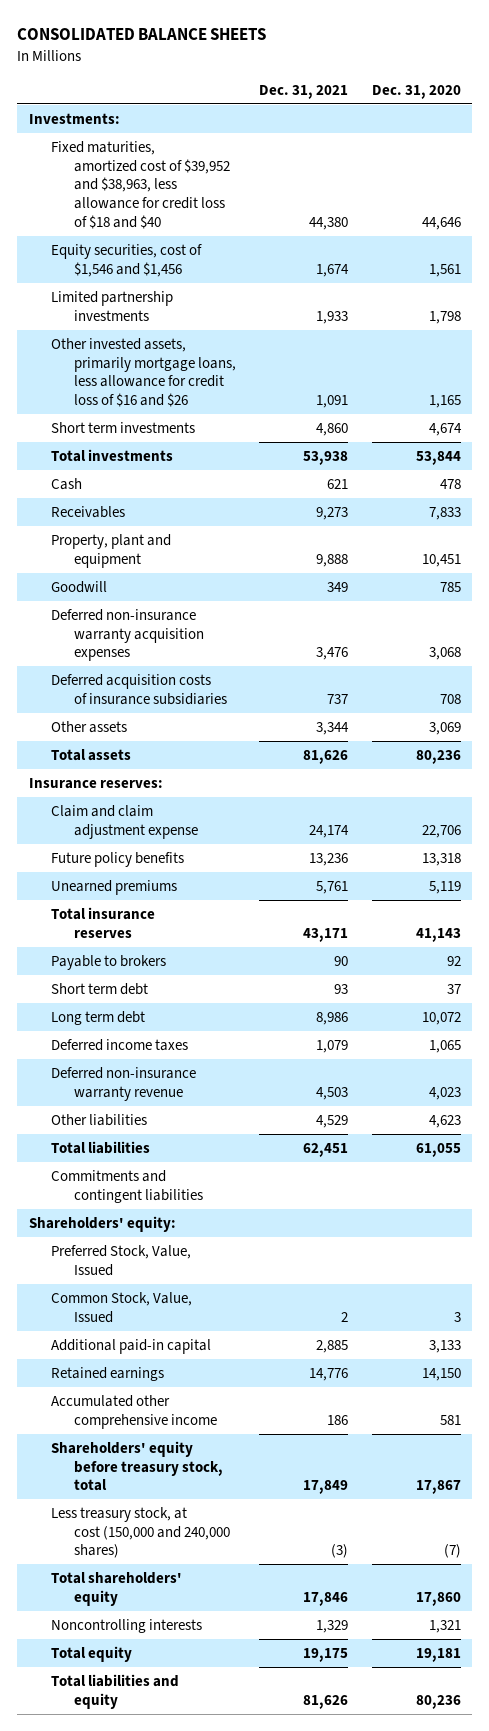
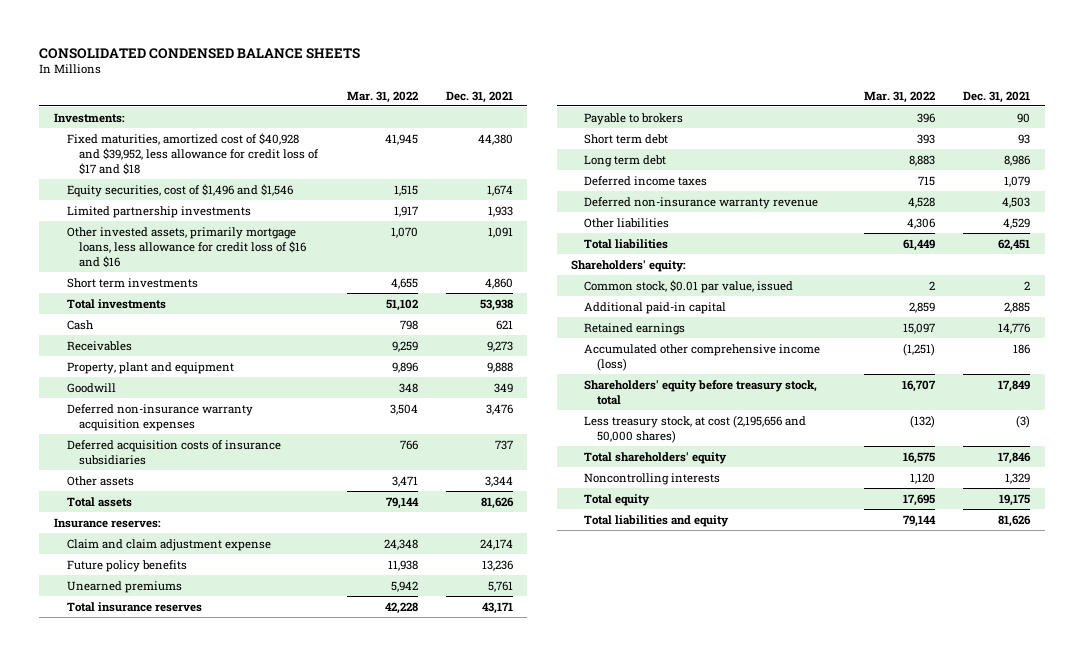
[17,28,267,41] CONSOLIDATED BALANCE SHEETS -> [39,47,361,59] CONSOLIDATED CONDENSED BALANCE SHEETS
[371,84,461,99] Dec. 31, 2020 -> none
none -> [346,90,418,103] Mar. 31, 2022
[51,140,231,229] Fixed maturities, amortized cost of $39,952 and $38,963, less allowance for credit loss of $18 and $40 -> [66,132,320,175] Fixed maturities, amortized cost of $40,928 and $39,952, less allowance for credit loss of $17 and $18
[51,243,203,277] Equity securities, cost of $1,546 and $1,456 -> [66,183,293,197] Equity securities, cost of $1,496 and $1,546
[51,337,237,408] Other invested assets, primarily mortgage loans, less allowance for credit loss of $16 and $26 -> [66,226,307,268] Other invested assets, primarily mortgage loans, less allowance for credit loss of $16 and $16
[51,1169,204,1203] Commitments and contingent liabilities -> none
[51,1244,192,1276] Preferred Stock, Value, Issued -> none
[51,1291,193,1323] Common Stock, Value, Issued -> [583,279,793,293] Common stock, $0.01 par value, issued
[51,1394,218,1429] Accumulated other comprehensive income -> [583,343,820,371] Accumulated other comprehensive income (loss)
[51,1506,231,1559] Less treasury stock, at cost (150,000 and 240,000 shares) -> [583,414,806,443] Less treasury stock, at cost (2,195,656 and 50,000 shares)

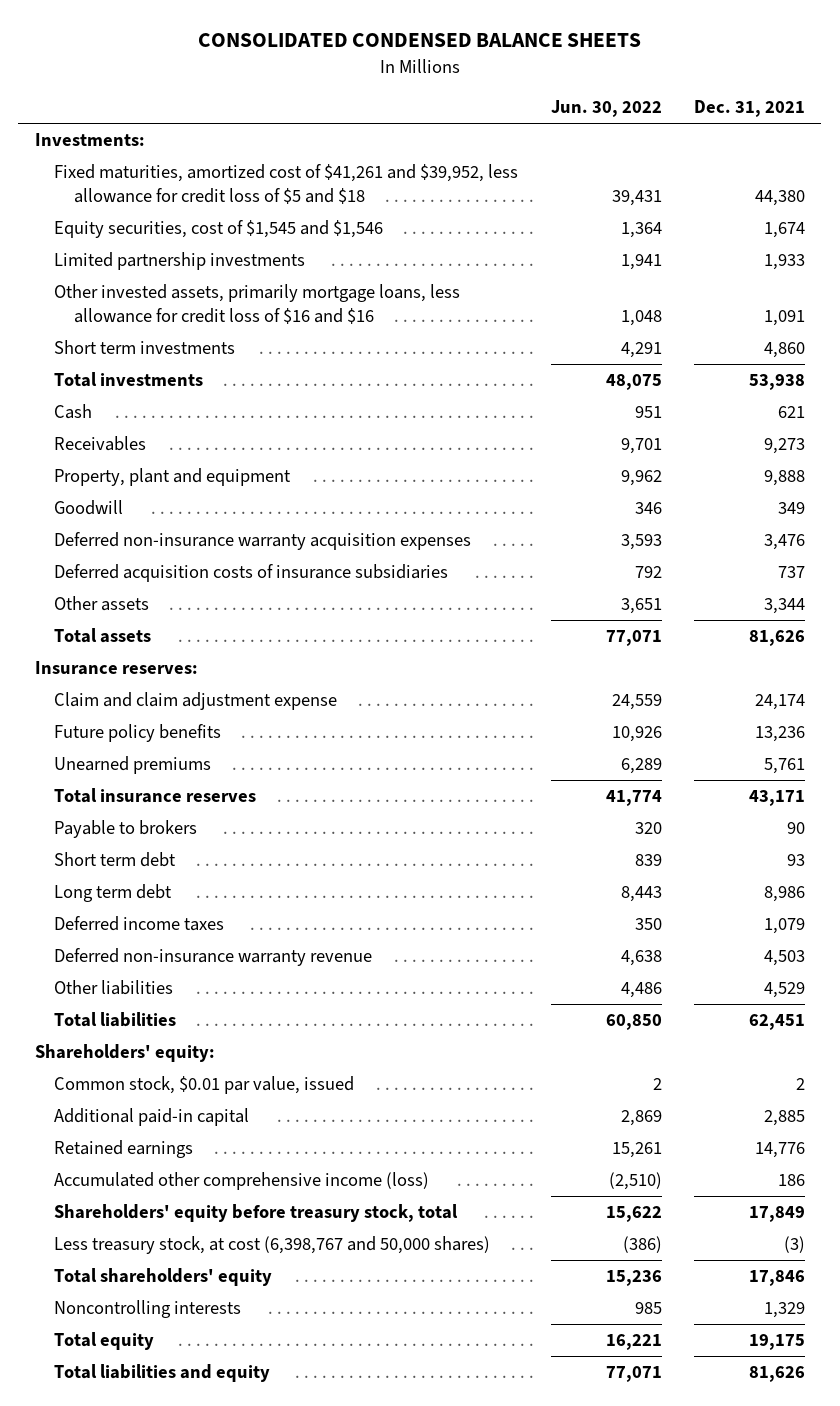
[346,90,418,103] Mar. 31, 2022 -> none
none -> [550,100,662,118] Jun. 30, 2022
[66,132,320,175] Fixed maturities, amortized cost of $40,928 and $39,952, less allowance for credit loss of $17 and $18 -> [54,164,519,205] Fixed maturities, amortized cost of $41,261 and $39,952, less allowance for credit loss of $5 and $18
[66,183,293,197] Equity securities, cost of $1,496 and $1,546 -> [54,220,384,239] Equity securities, cost of $1,545 and $1,546
[583,414,806,443] Less treasury stock, at cost (2,195,656 and 50,000 shares) -> [54,1236,491,1255] Less treasury stock, at cost (6,398,767 and 50,000 shares)

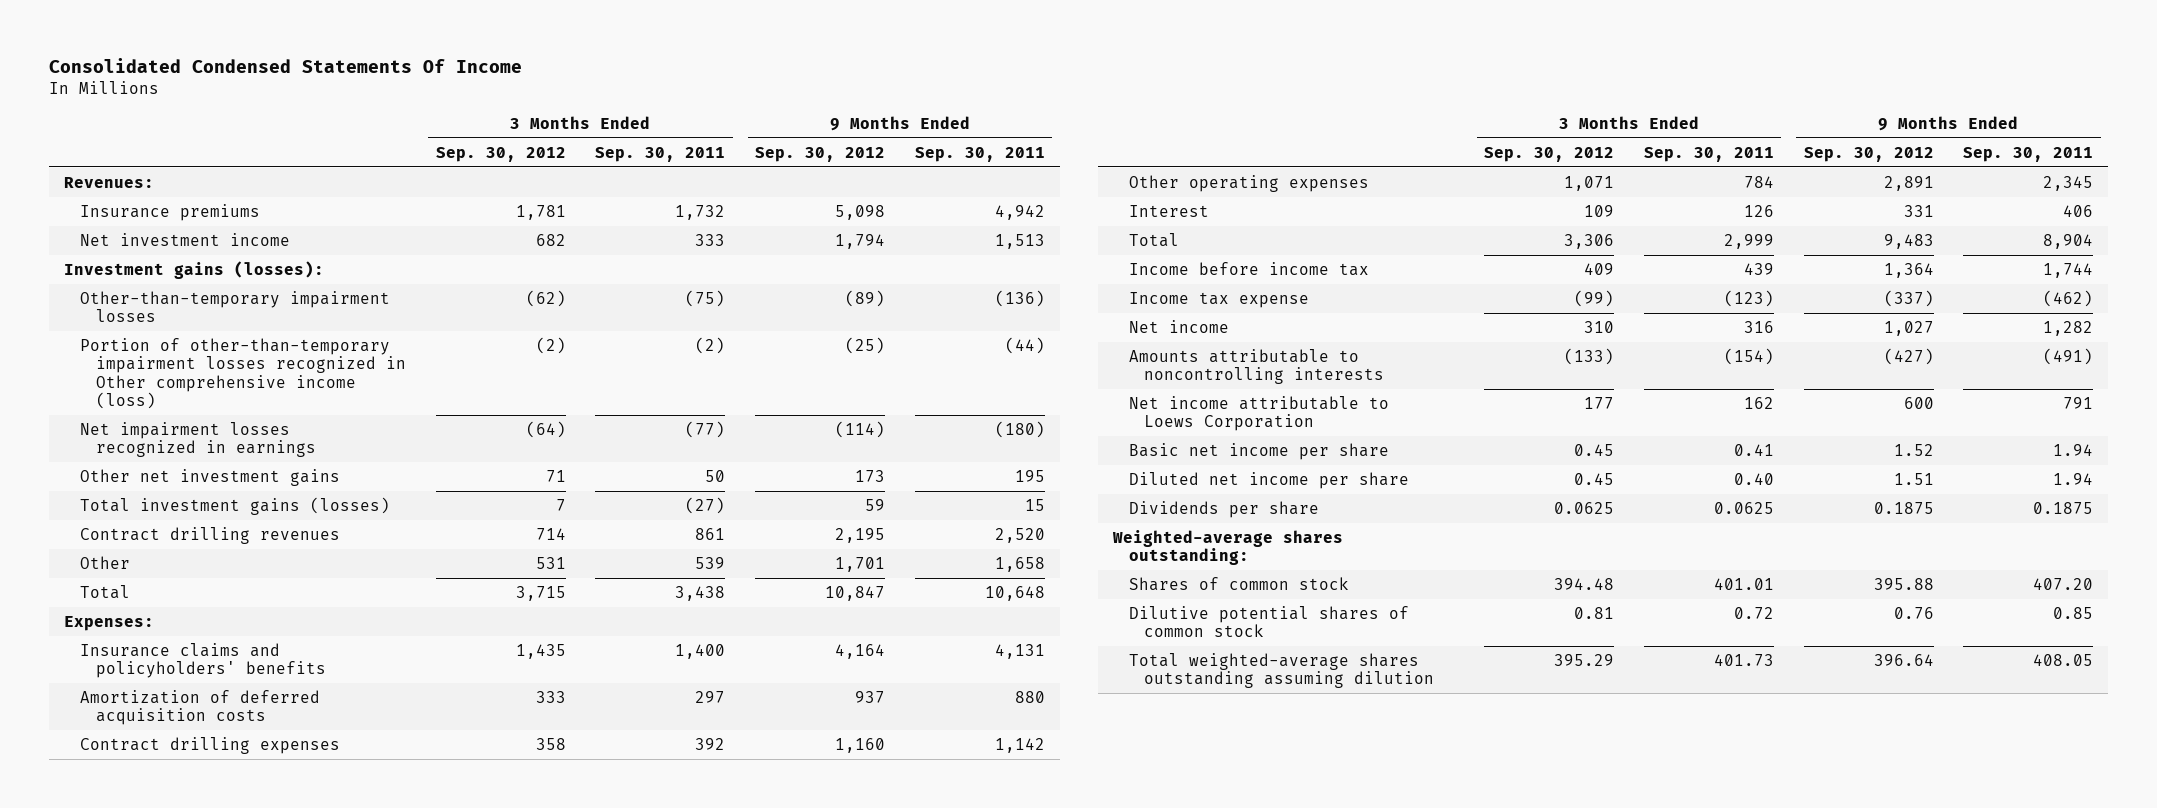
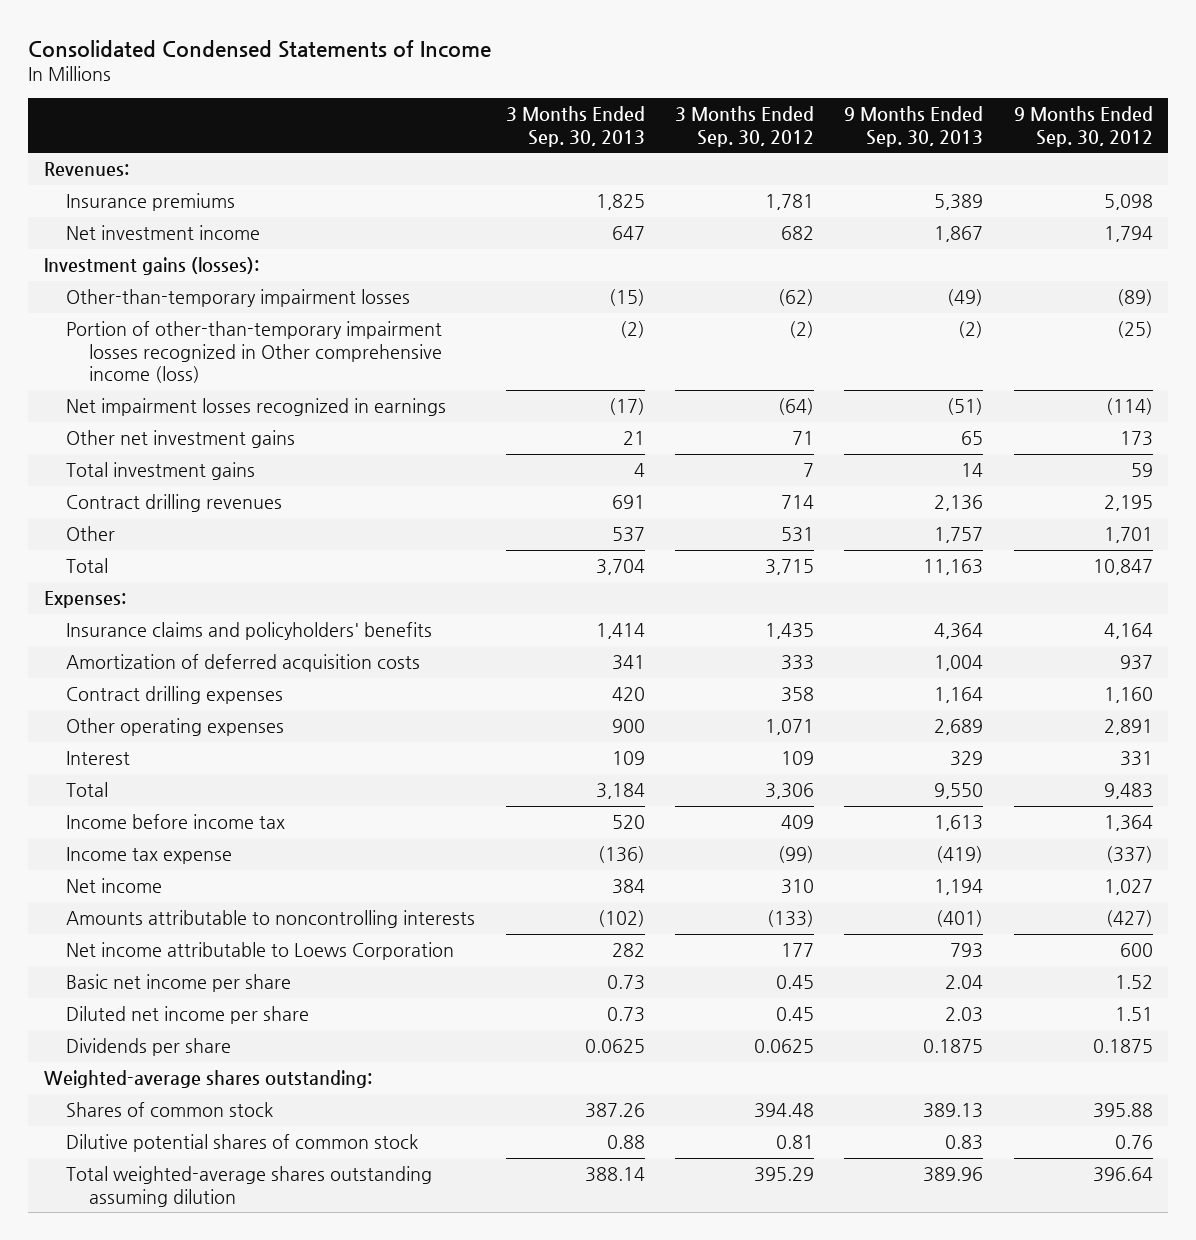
[49,58,523,74] Consolidated Condensed Statements Of Income -> [28,40,492,59] Consolidated Condensed Statements of Income
[595,146,726,162] Sep. 30, 2011 -> none
[914,146,1045,162] Sep. 30, 2011 -> none
none -> [505,106,645,147] 3 Months Ended Sep. 30, 2013
none -> [844,106,984,147] 9 Months Ended Sep. 30, 2013
[79,496,390,515] Total investment gains (losses) -> [66,462,256,481] Total investment gains

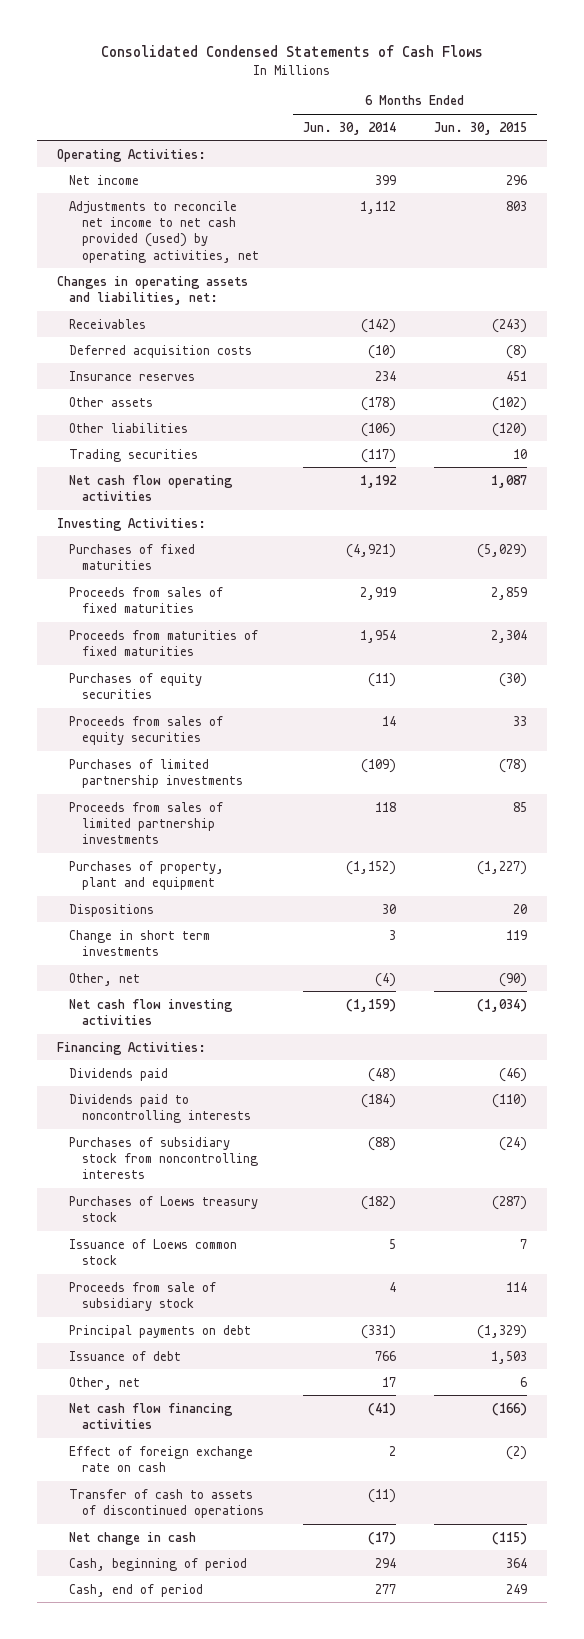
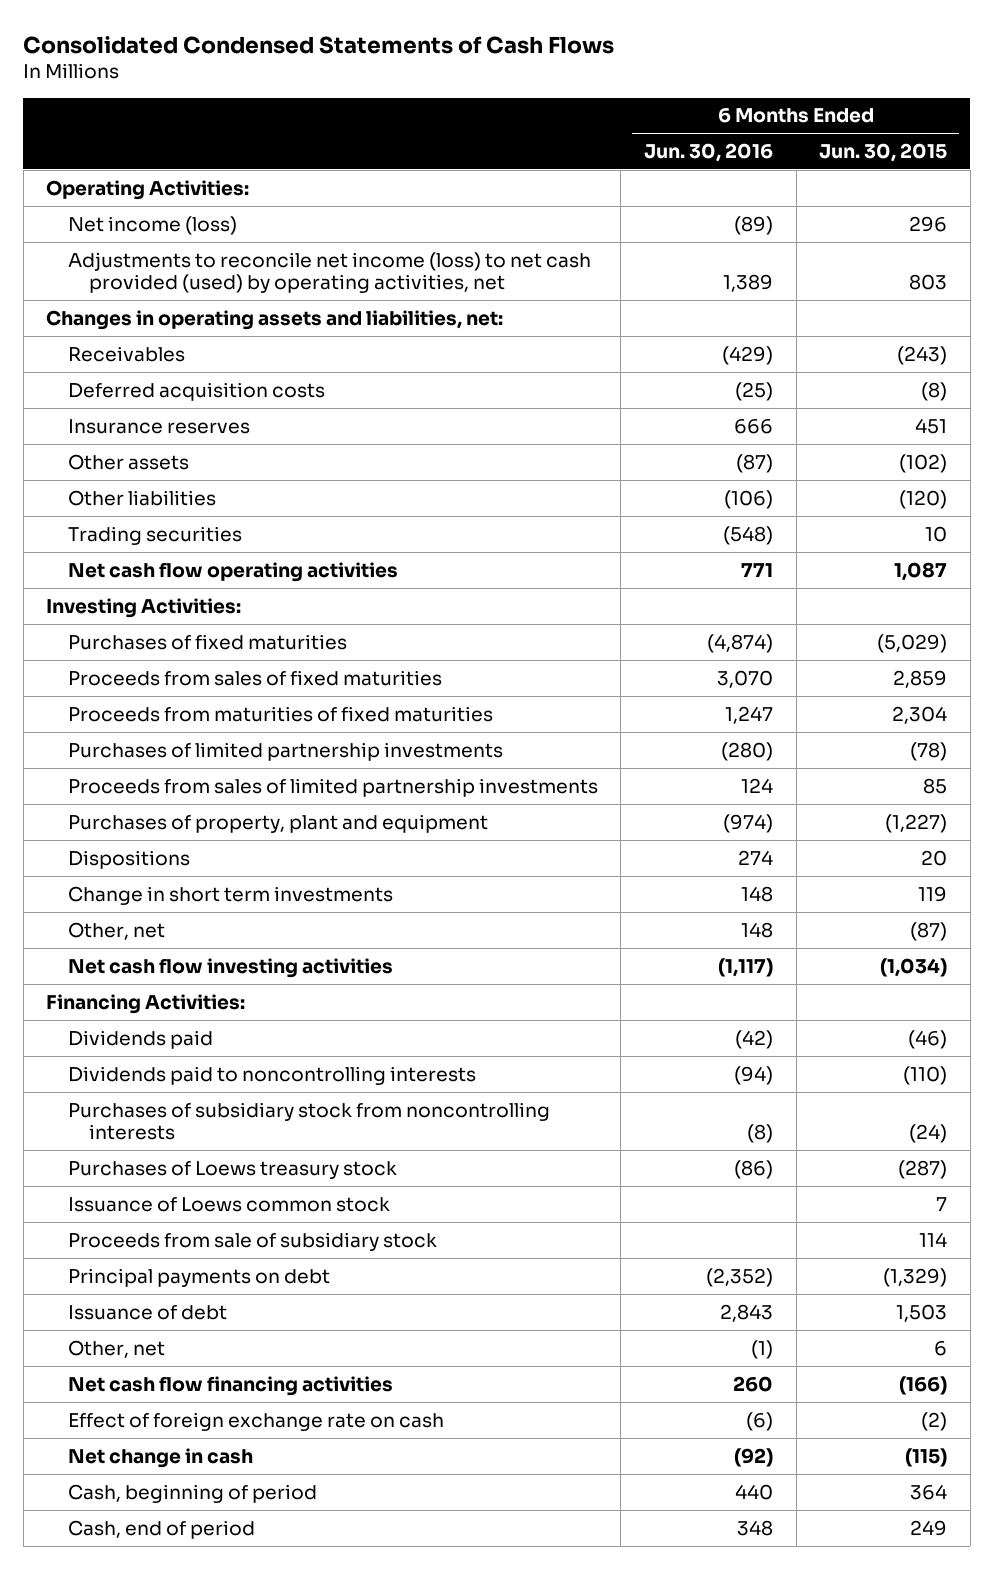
[302,121,396,135] Jun. 30, 2014 -> none
none -> [643,142,773,162] Jun. 30, 2016
[69,174,140,185] Net income -> [67,215,237,235] Net income (loss)
[69,200,260,263] Adjustments to reconcile net income to net cash provided (used) by operating activities, net -> [67,251,591,293] Adjustments to reconcile net income (loss) to net cash provided (used) by operating activities, net
[69,672,203,699] Purchases of equity securities -> none
[69,715,224,745] Proceeds from sales of equity securities -> none
[499,972,528,987] (90) -> [910,921,948,941] (87)
[69,1488,265,1518] Transfer of cash to assets of discontinued operations -> none

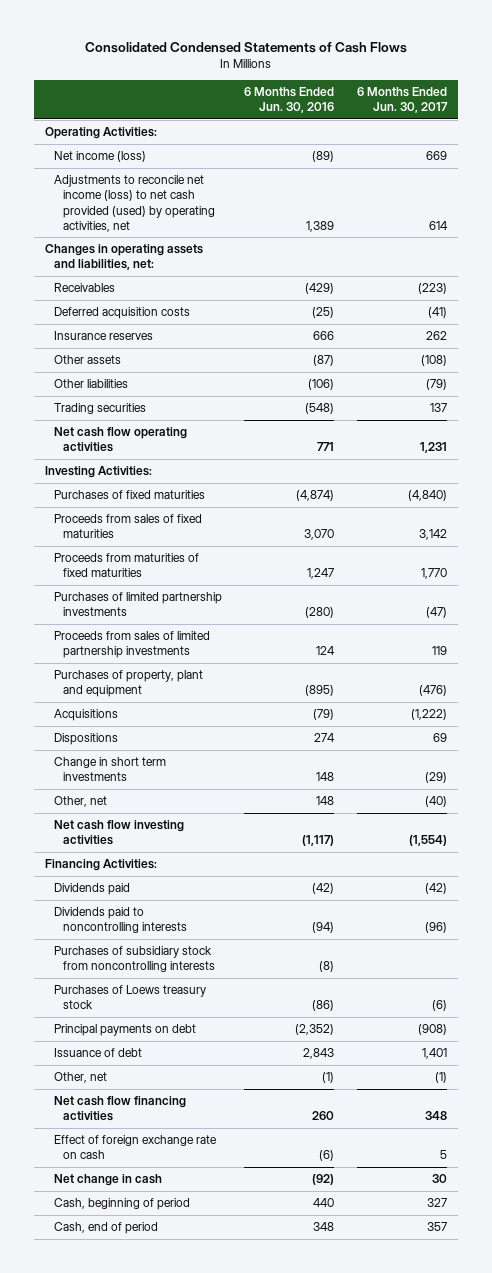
[819,142,948,162] Jun. 30, 2015 -> none
none -> [356,86,448,114] 6 Months Ended Jun. 30, 2017
[722,813,773,833] (974) -> [305,685,335,697] (895)
none -> [54,709,119,722] Acquisitions
[67,1196,390,1212] Issuance of Loews common stock -> none
[67,1231,437,1251] Proceeds from sale of subsidiary stock -> none

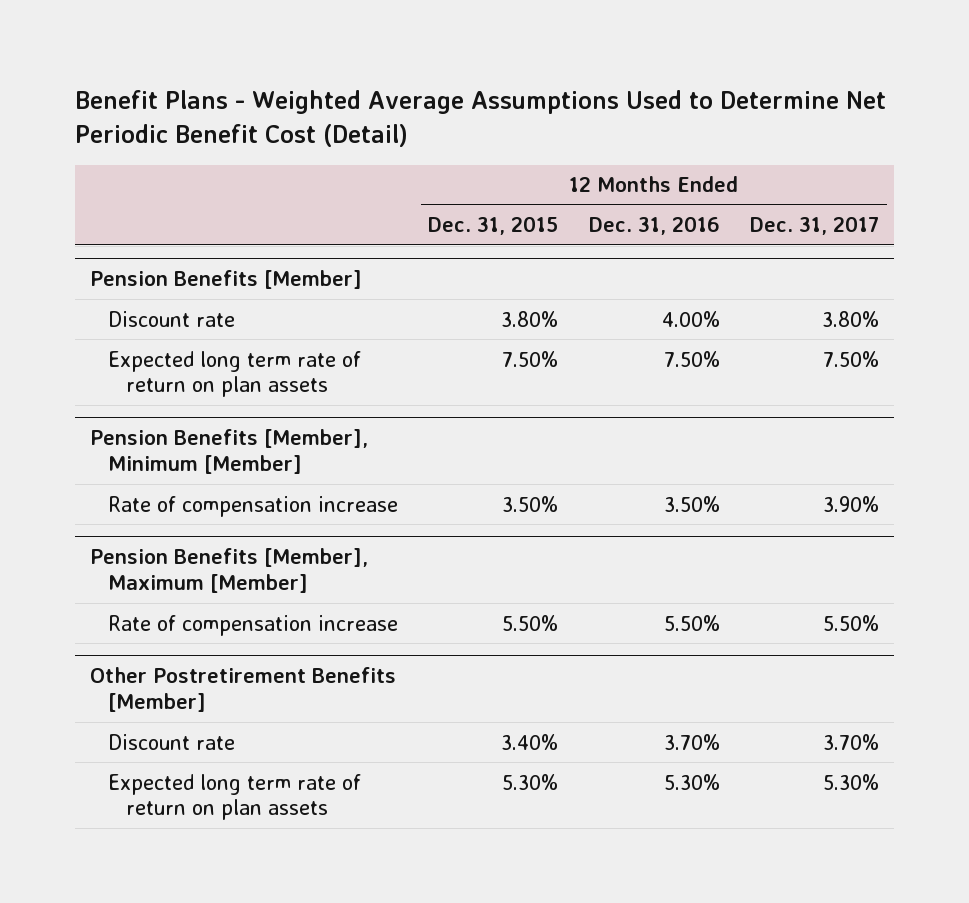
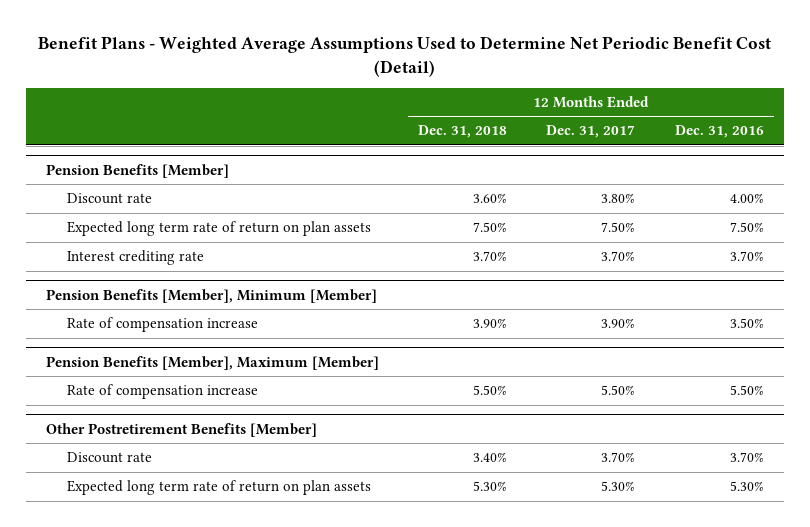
[428,216,559,236] Dec. 31, 2015 -> none
none -> [418,125,508,139] Dec. 31, 2018
none -> [67,250,205,266] Interest crediting rate

